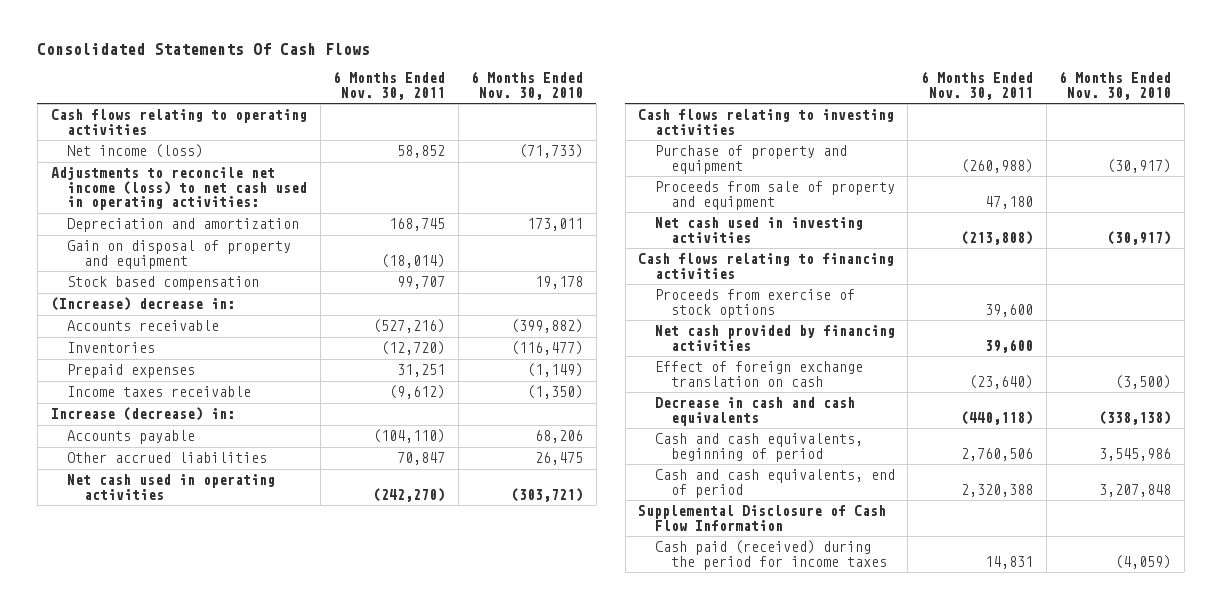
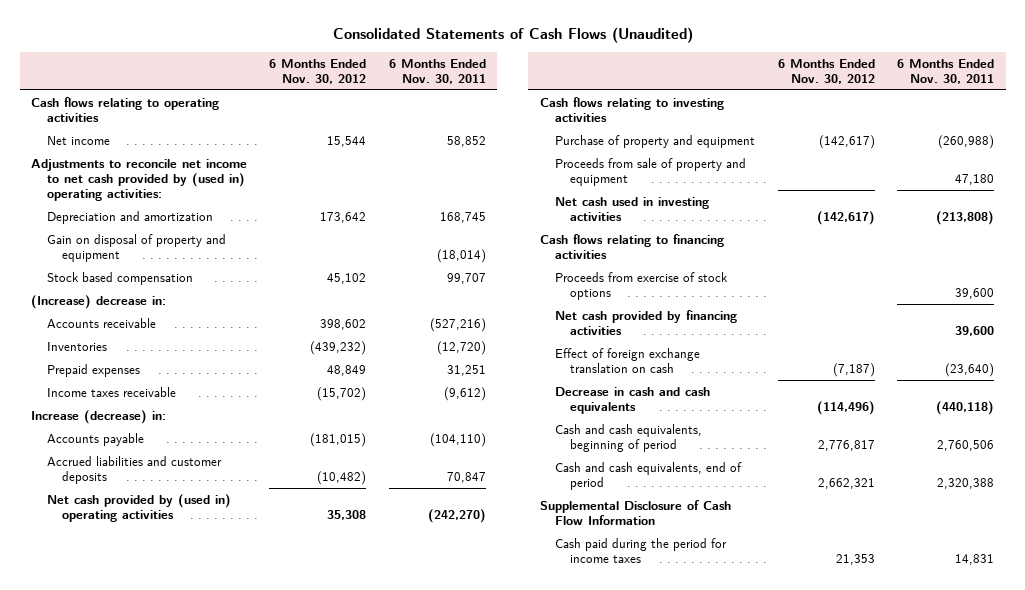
[37,43,371,56] Consolidated Statements Of Cash Flows -> [332,27,693,44] Consolidated Statements of Cash Flows (Unaudited)
[471,70,584,100] 6 Months Ended Nov. 30, 2010 -> none
none -> [269,58,367,84] 6 Months Ended Nov. 30, 2012
[67,144,204,159] Net income (loss) -> [46,135,110,145] Net income
[50,167,308,211] Adjustments to reconcile net income (loss) to net cash used in operating activities: -> [31,158,248,201] Adjustments to reconcile net income to net cash provided by (used in) operating activities:
[67,452,268,464] Other accrued liabilities -> [46,455,222,484] Accrued liabilities and customer deposits
[67,474,276,500] Net cash used in operating activities -> [46,493,231,522] Net cash provided by (used in) operating activities
[654,540,888,570] Cash paid (received) during the period for income taxes -> [555,537,728,563] Cash paid during the period for income taxes

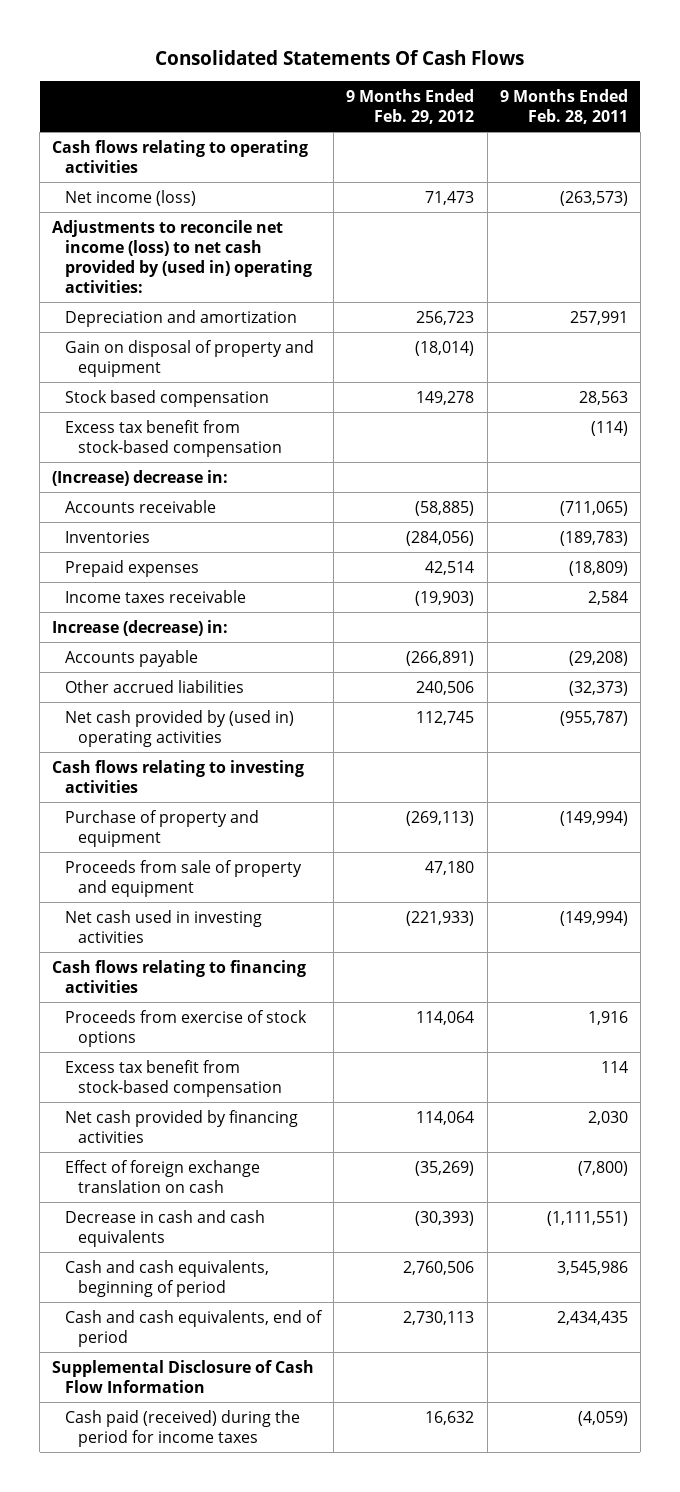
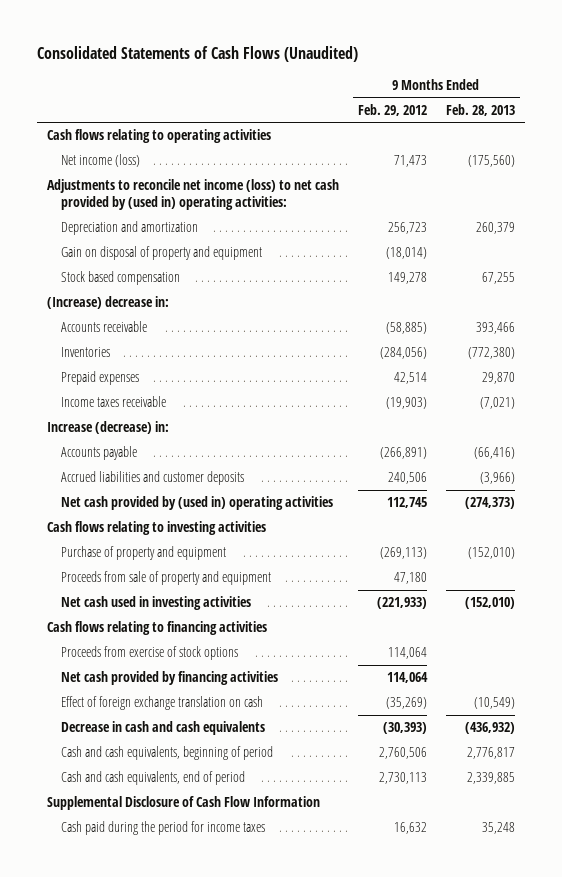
[155,49,525,65] Consolidated Statements Of Cash Flows -> [37,45,359,62] Consolidated Statements of Cash Flows (Unaudited)
[499,88,628,124] 9 Months Ended Feb. 28, 2011 -> none
none -> [446,103,516,116] Feb. 28, 2013
[65,419,282,457] Excess tax benefit from stock-based compensation -> none
[65,679,245,693] Other accrued liabilities -> [61,471,245,486] Accrued liabilities and customer deposits
[65,1059,282,1097] Excess tax benefit from stock-based compensation -> none
[65,1409,301,1447] Cash paid (received) during the period for income taxes -> [61,821,266,836] Cash paid during the period for income taxes

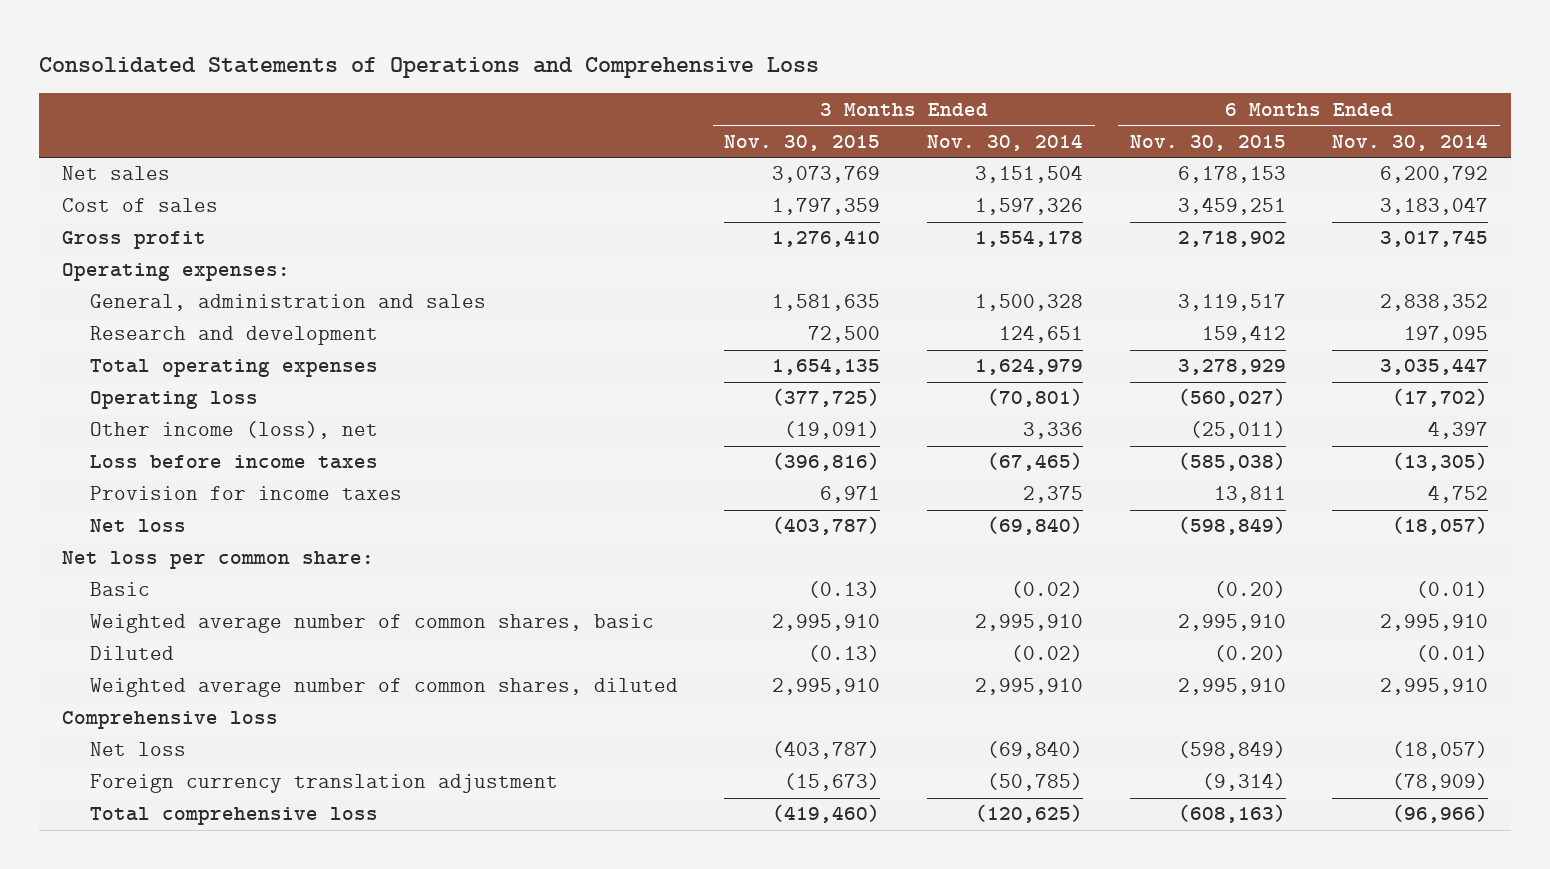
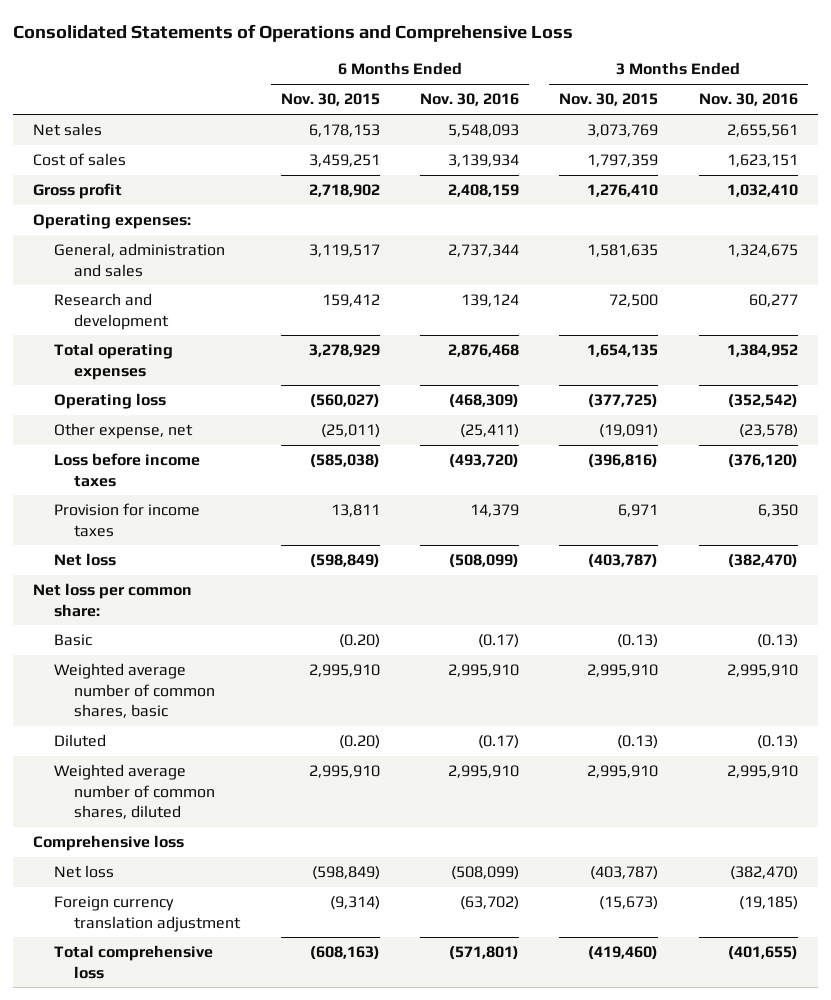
[926,133,1083,151] Nov. 30, 2014 -> none
[1332,133,1489,151] Nov. 30, 2014 -> none
none -> [420,93,520,107] Nov. 30, 2016
none -> [698,93,798,107] Nov. 30, 2016
[89,421,378,440] Other income (loss), net -> [53,423,193,440] Other expense, net

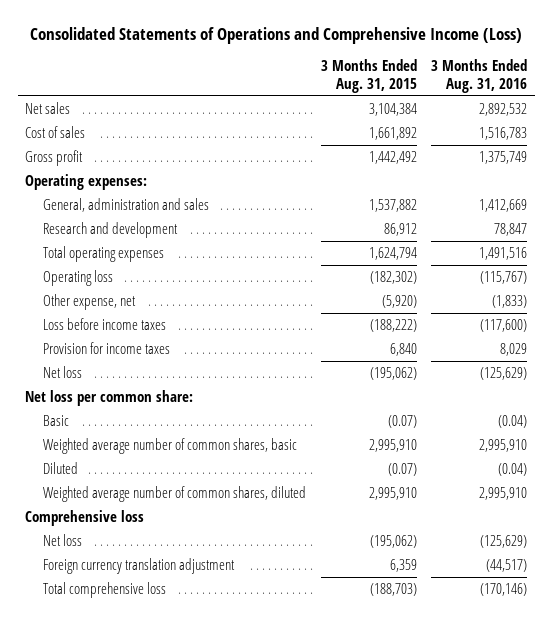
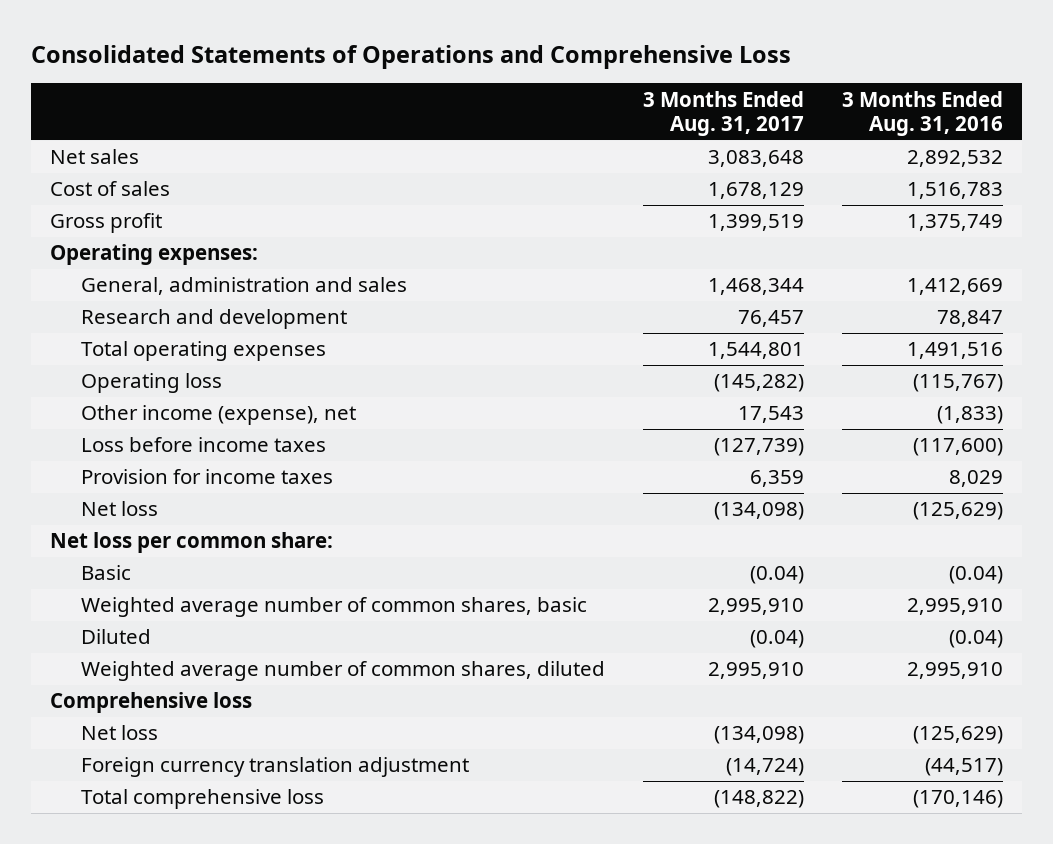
[30,27,523,45] Consolidated Statements of Operations and Comprehensive Income (Loss) -> [31,44,792,69] Consolidated Statements of Operations and Comprehensive Loss
[320,59,417,93] 3 Months Ended Aug. 31, 2015 -> none
none -> [643,90,805,137] 3 Months Ended Aug. 31, 2017
[42,293,136,310] Other expense, net -> [81,405,357,426] Other income (expense), net

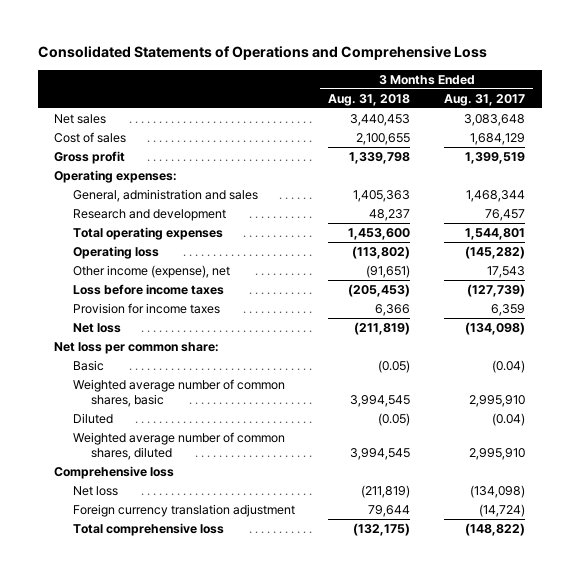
[842,90,1004,137] 3 Months Ended Aug. 31, 2016 -> none
none -> [328,93,411,106] Aug. 31, 2018
[708,182,805,200] 1,678,129 -> [469,132,525,145] 1,684,129

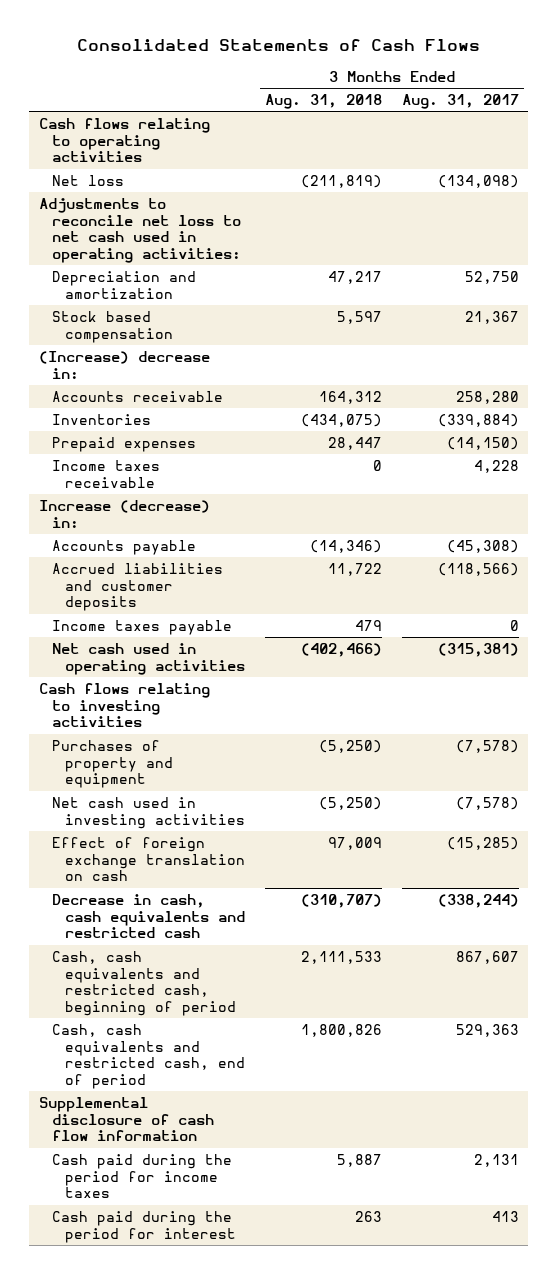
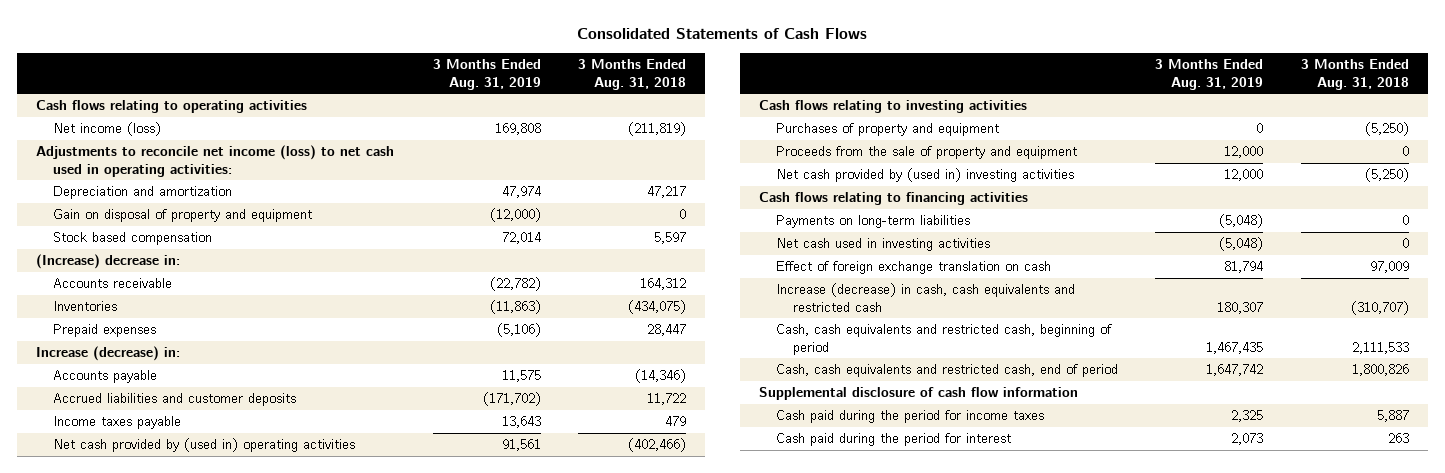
[401,94,519,110] Aug. 31, 2017 -> none
none -> [432,59,541,90] 3 Months Ended Aug. 31, 2019
[52,174,125,186] Net loss -> [52,122,161,137] Net income (loss)
[39,197,242,264] Adjustments to reconcile net loss to net cash used in operating activities: -> [35,145,394,177] Adjustments to reconcile net income (loss) to net cash used in operating activities:
none -> [52,209,312,223] Gain on disposal of property and equipment
[52,459,161,488] Income taxes receivable -> none
[52,642,246,675] Net cash used in operating activities -> [52,438,355,453] Net cash provided by (used in) operating activities
none -> [775,146,1077,160] Proceeds from the sale of property and equipment
none -> [775,168,1074,183] Net cash provided by (used in) investing activities
none -> [758,192,1028,206] Cash flows relating to financing activities
none -> [775,215,970,229] Payments on long-term liabilities
[319,796,383,810] (5,250) -> [1401,238,1409,249] 0
[52,893,246,939] Decrease in cash, cash equivalents and restricted cash -> [775,283,1075,312] Increase (decrease) in cash, cash equivalents and restricted cash

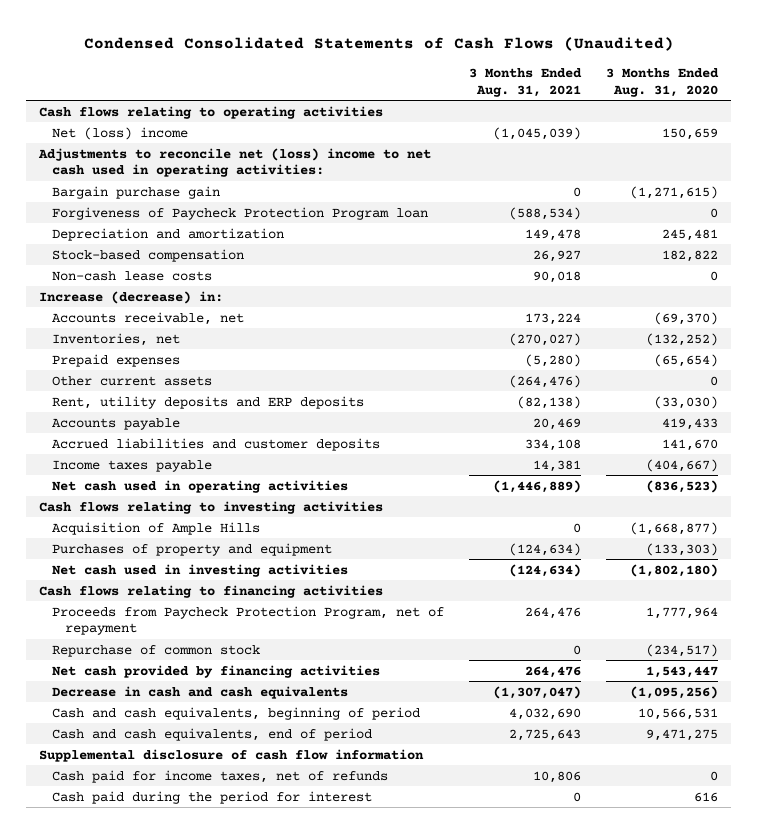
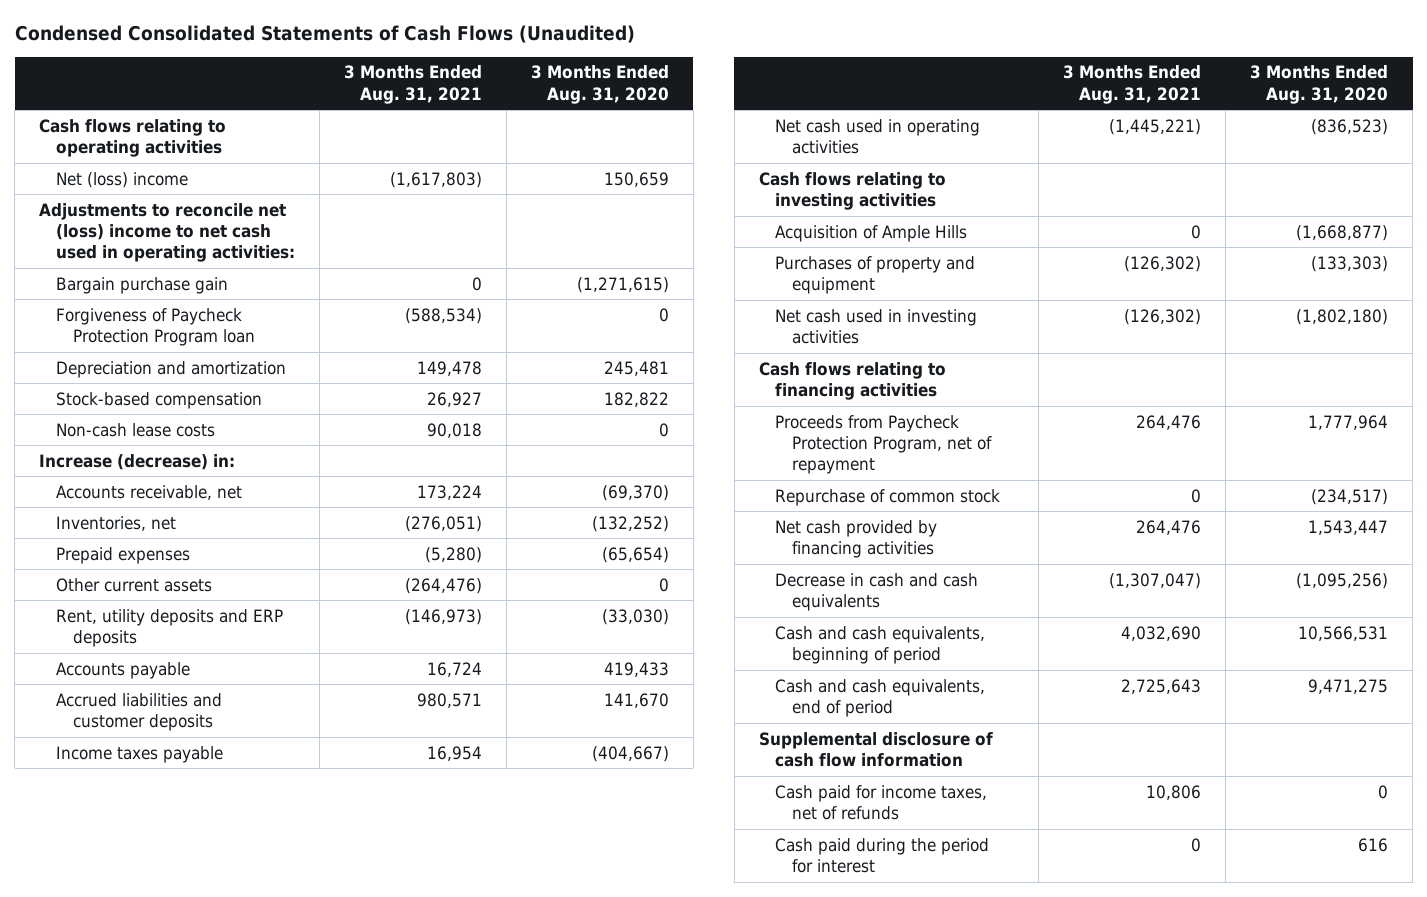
[493,126,582,140] (1,045,039) -> [389,171,482,188] (1,617,803)
[509,332,582,346] (270,027) -> [404,515,482,532] (276,051)
[517,395,582,409] (82,138) -> [404,608,482,625] (146,973)
[533,417,582,430] 20,469 -> [426,661,482,677] 16,724
[525,438,582,451] 334,108 -> [416,692,482,708] 980,571
[533,459,582,472] 14,381 -> [426,745,482,761] 16,954
[493,479,582,493] (1,446,889) -> [1109,118,1202,135] (1,445,221)
[509,542,582,556] (124,634) -> [1124,255,1202,272] (126,302)
[509,563,582,577] (124,634) -> [1124,308,1202,325] (126,302)

